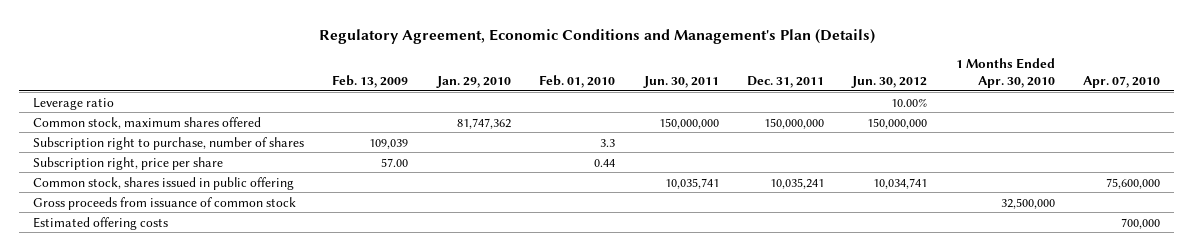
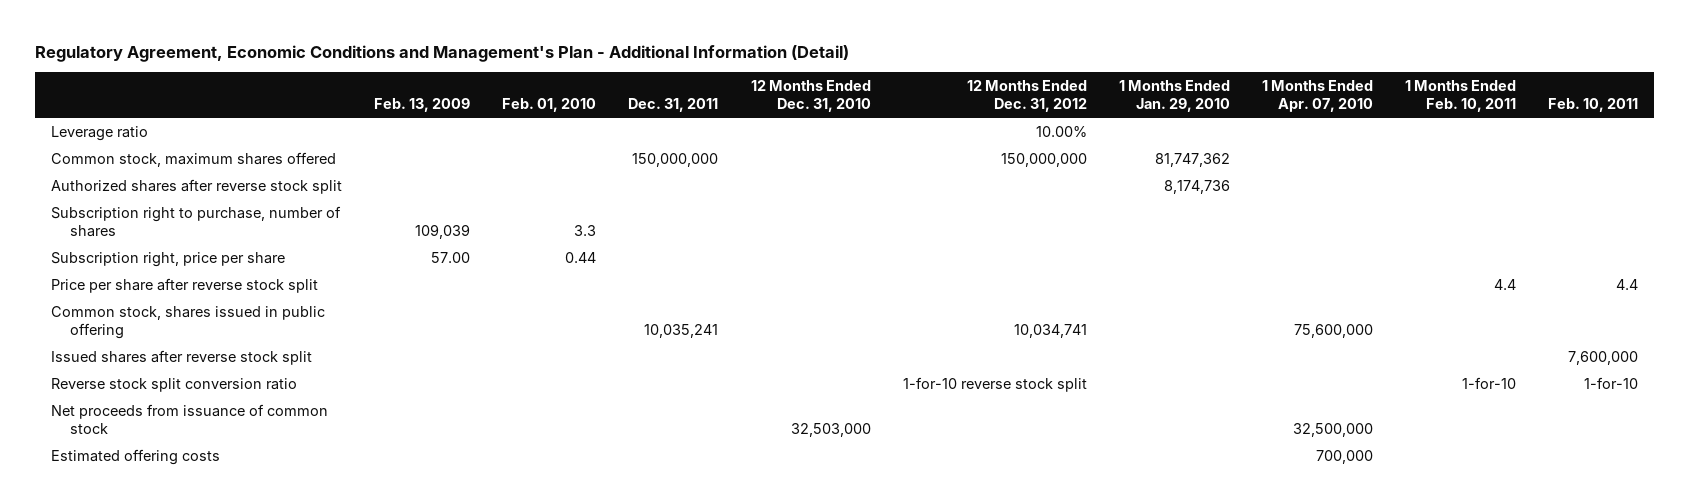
[318,28,875,44] Regulatory Agreement, Economic Conditions and Management's Plan (Details) -> [35,44,850,62] Regulatory Agreement, Economic Conditions and Management's Plan - Additional Information (Detail)
[435,75,511,88] Jan. 29, 2010 -> none
[642,75,719,88] Jun. 30, 2011 -> none
[851,75,928,88] Jun. 30, 2012 -> none
[955,57,1055,88] 1 Months Ended Apr. 30, 2010 -> none
[1082,75,1160,88] Apr. 07, 2010 -> none
none -> [750,79,871,113] 12 Months Ended Dec. 31, 2010
none -> [966,79,1087,113] 12 Months Ended Dec. 31, 2012
none -> [1118,79,1230,113] 1 Months Ended Jan. 29, 2010
none -> [1261,79,1373,113] 1 Months Ended Apr. 07, 2010
none -> [1404,79,1516,113] 1 Months Ended Feb. 10, 2011
none -> [1547,98,1638,113] Feb. 10, 2011
none -> [51,178,343,194] Authorized shares after reverse stock split
none -> [51,277,319,293] Price per share after reverse stock split
none -> [51,349,313,365] Issued shares after reverse stock split
none -> [51,377,298,392] Reverse stock split conversion ratio
[33,196,297,210] Gross proceeds from issuance of common stock -> [51,403,329,435] Net proceeds from issuance of common stock

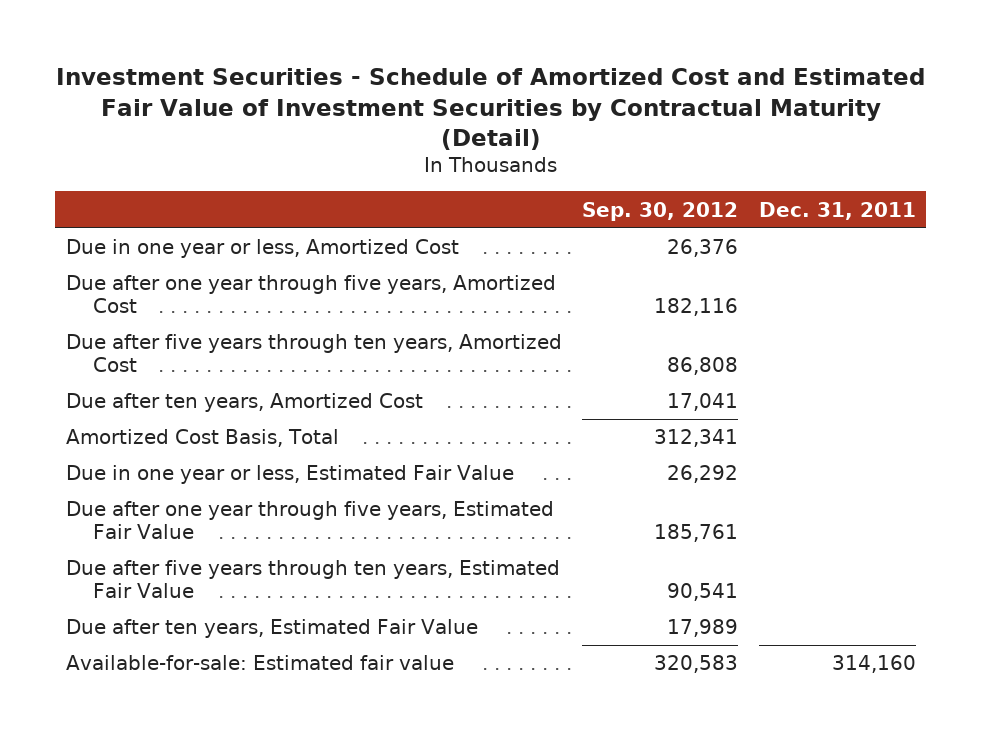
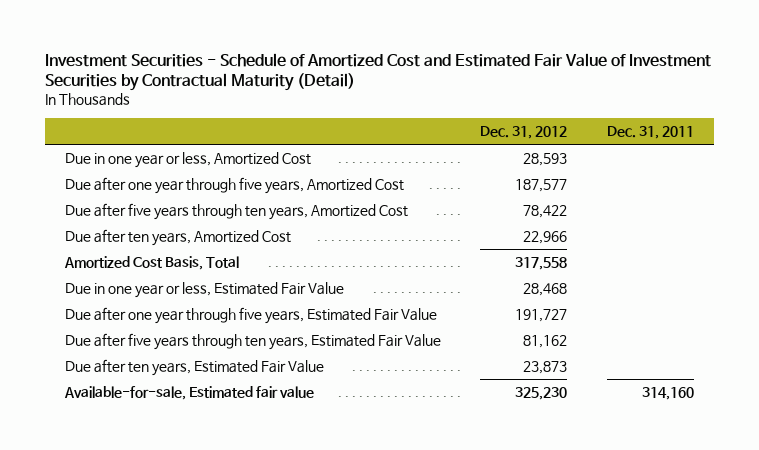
[582,201,739,221] Sep. 30, 2012 -> none
none -> [480,125,568,139] Dec. 31, 2012
[65,655,454,671] Available-for-sale: Estimated fair value -> [63,386,314,401] Available-for-sale, Estimated fair value

